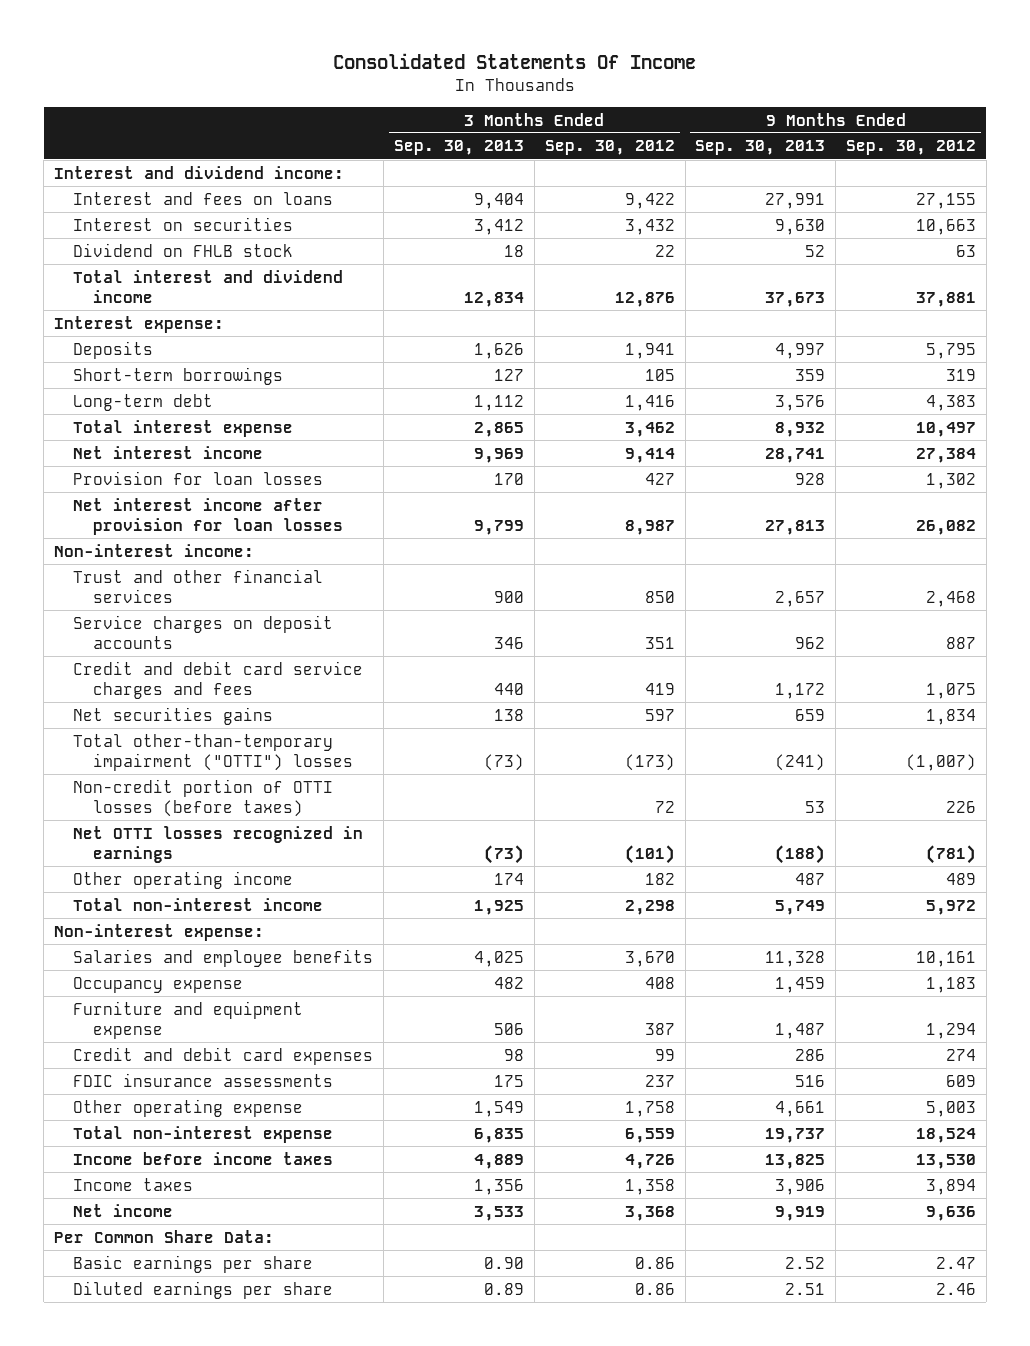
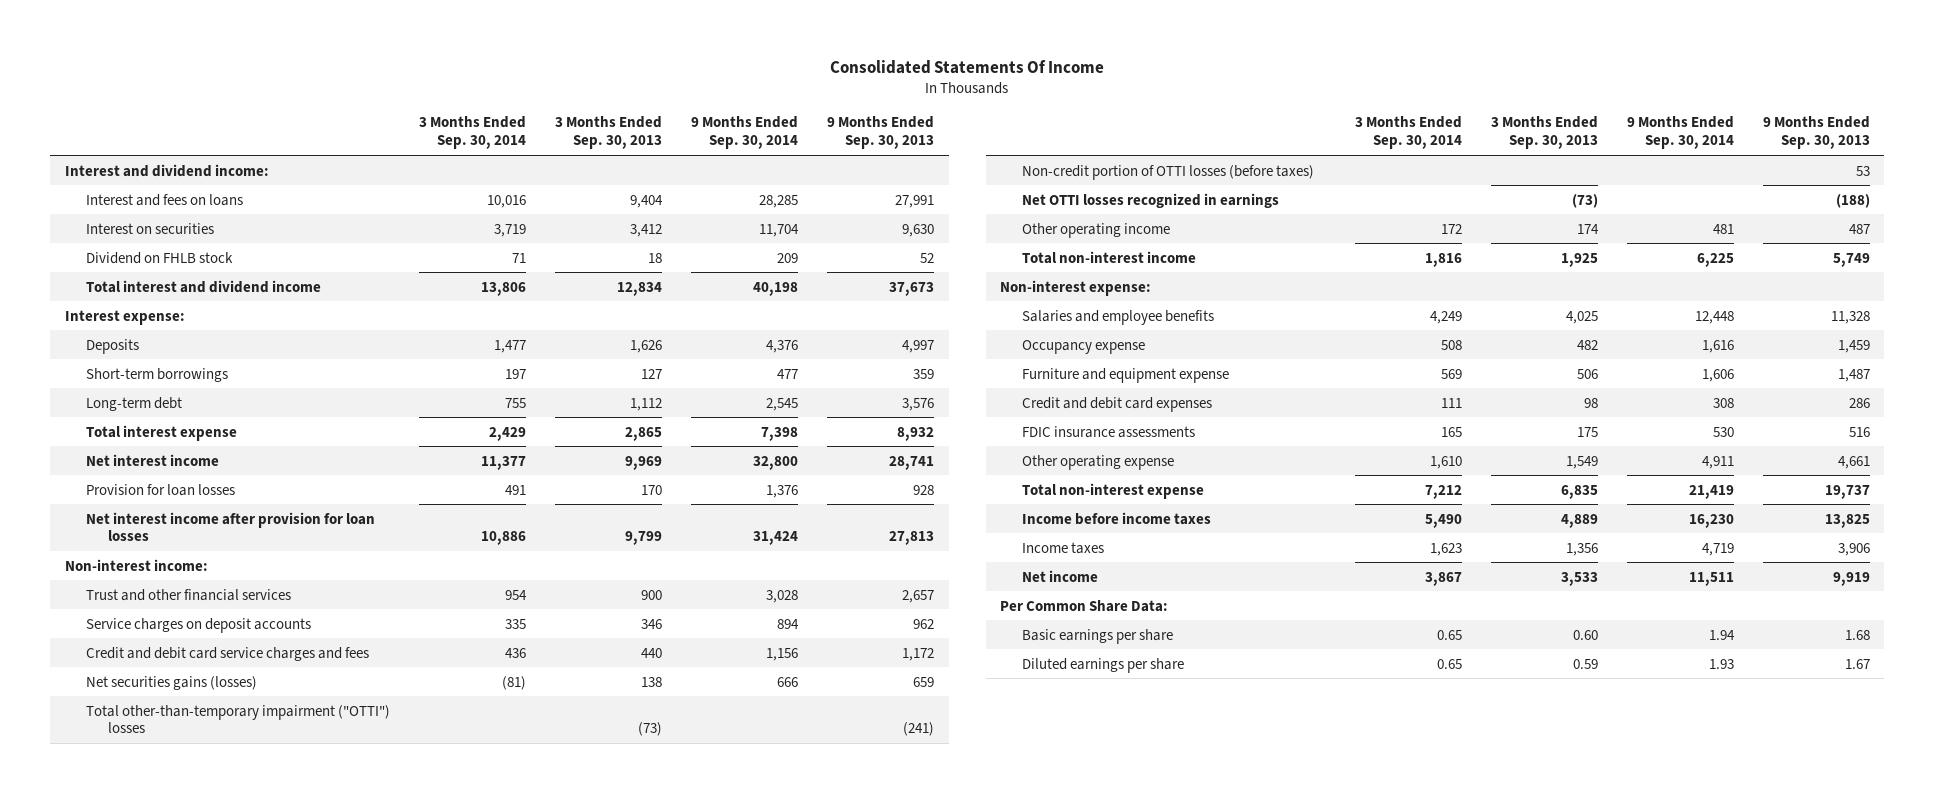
[544,140,675,156] Sep. 30, 2012 -> none
[846,140,977,156] Sep. 30, 2012 -> none
none -> [419,116,527,150] 3 Months Ended Sep. 30, 2014
none -> [691,116,799,150] 9 Months Ended Sep. 30, 2014
[73,706,274,725] Net securities gains -> [86,675,258,690] Net securities gains (losses)
[484,1256,525,1269] 0.90 -> [1572,629,1598,640] 0.60
[785,1256,826,1269] 2.52 -> [1844,629,1870,640] 1.68
[484,1282,525,1295] 0.89 -> [1572,658,1598,669] 0.59
[785,1282,826,1295] 2.51 -> [1844,658,1870,669] 1.67

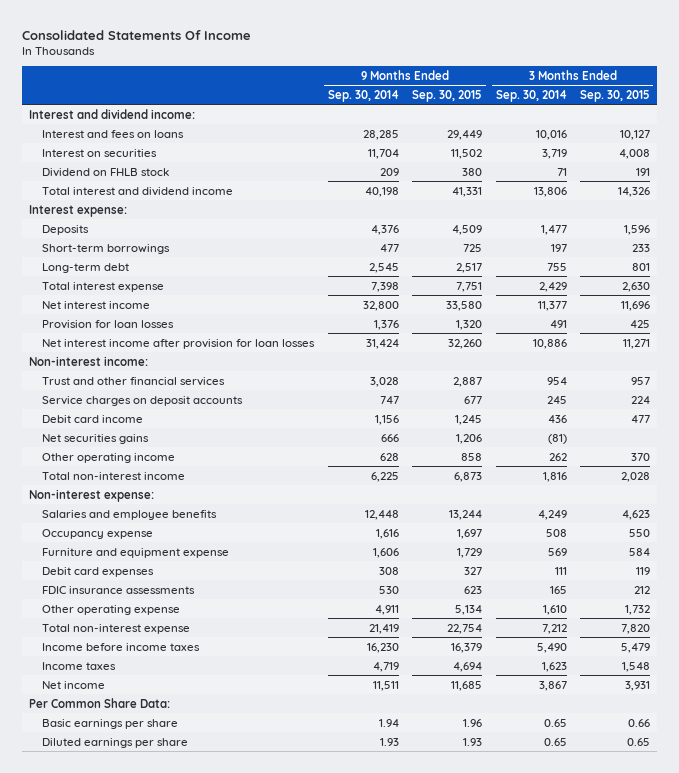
[555,116,663,150] 3 Months Ended Sep. 30, 2013 -> none
[827,116,935,150] 9 Months Ended Sep. 30, 2013 -> none
none -> [412,89,483,102] Sep. 30, 2015
none -> [580,89,651,102] Sep. 30, 2015
[86,704,391,734] Total other-than-temporary impairment ("OTTI") losses -> none
[1021,164,1314,180] Non-credit portion of OTTI losses (before taxes) -> none
[1021,192,1279,208] Net OTTI losses recognized in earnings -> none
[505,618,527,629] 335 -> [546,395,567,404] 245
[777,618,800,629] 894 -> [379,395,399,404] 747
[86,646,370,661] Credit and debit card service charges and fees -> [42,414,144,423] Debit card income
[86,675,258,690] Net securities gains (losses) -> [42,433,150,444] Net securities gains
[1440,223,1462,234] 172 -> [548,452,567,461] 262
[1712,223,1734,234] 481 -> [379,452,399,461] 628
[1021,396,1212,412] Credit and debit card expenses -> [42,566,155,577] Debit card expenses

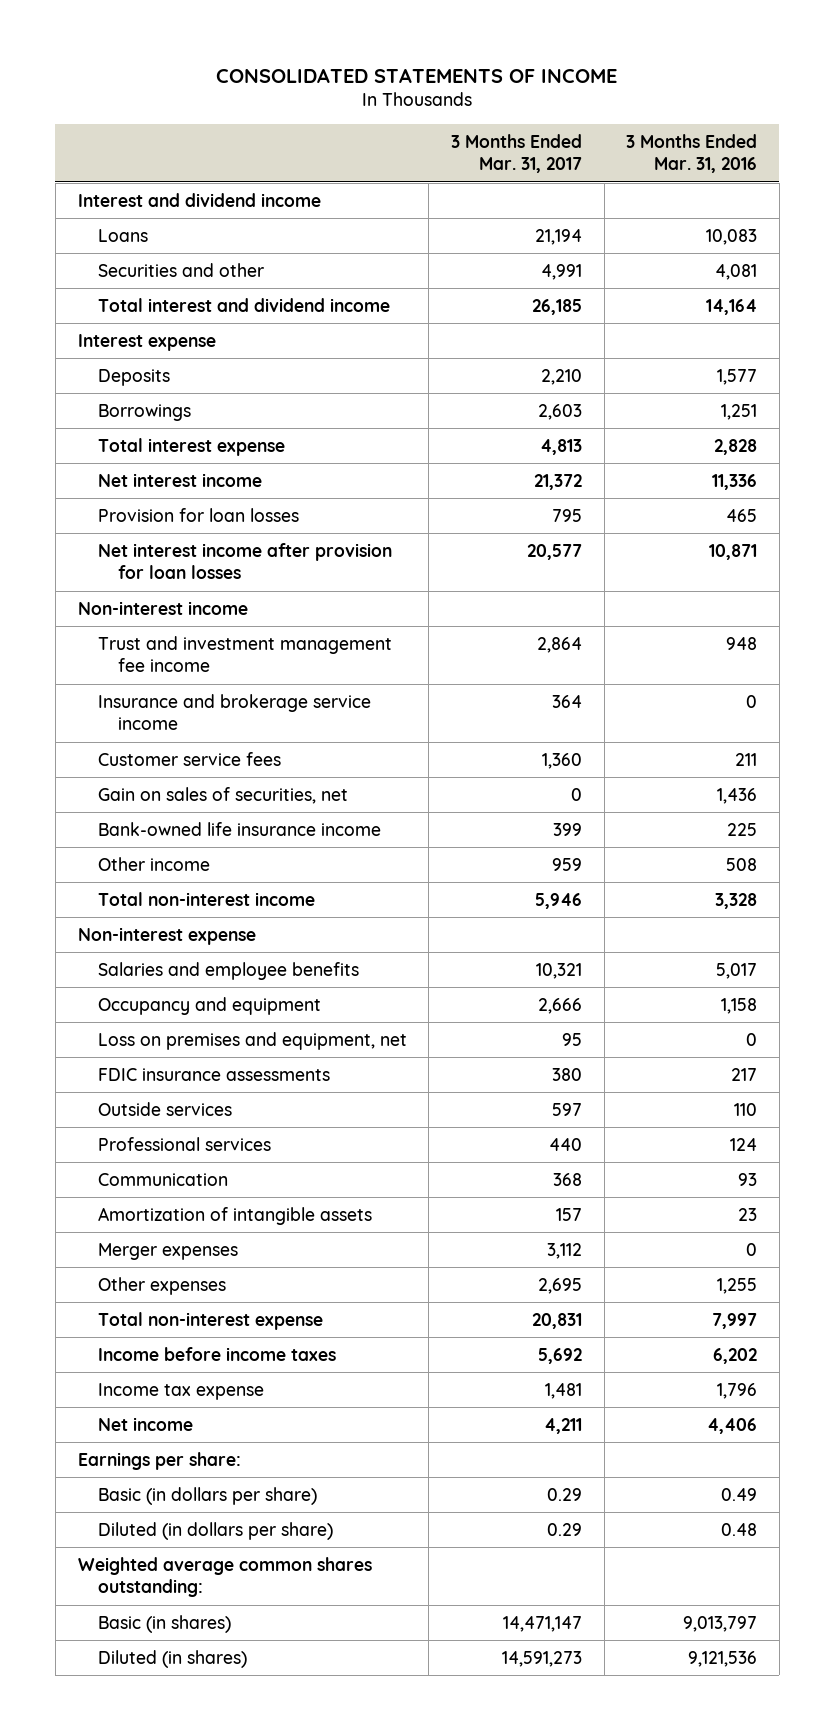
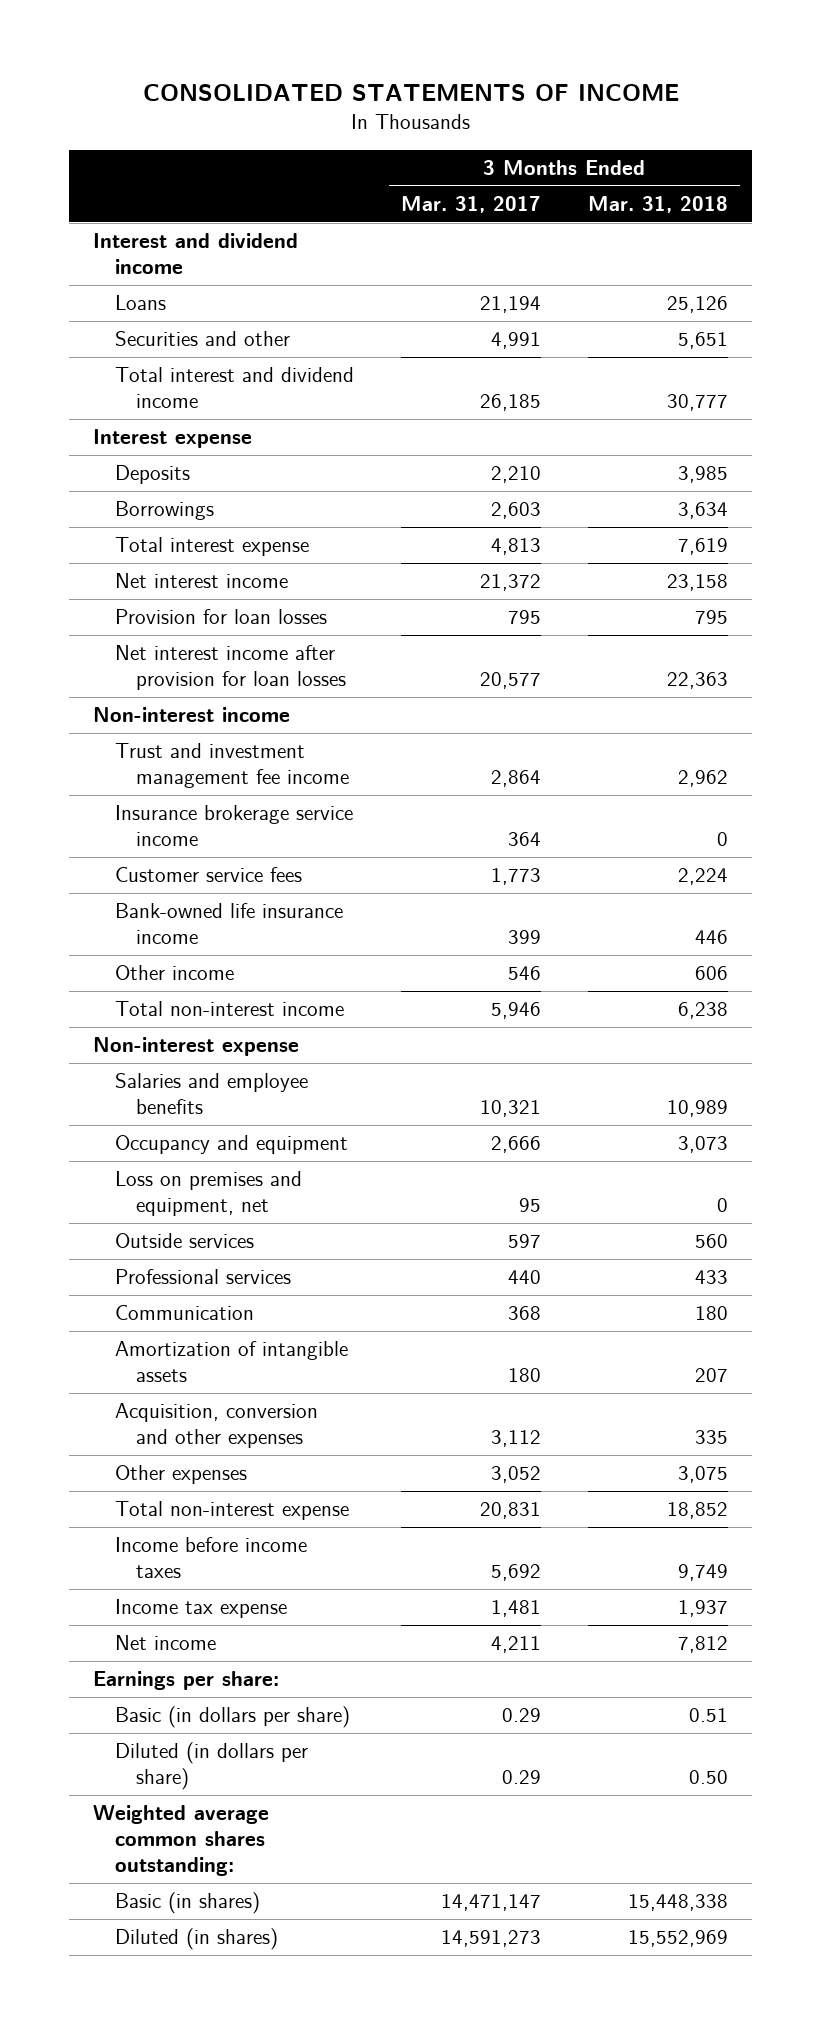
[626,133,758,174] 3 Months Ended Mar. 31, 2016 -> none
none -> [588,195,729,213] Mar. 31, 2018
[97,786,348,804] Gain on sales of securities, net -> none
[97,693,371,731] Insurance and brokerage service income -> [114,805,353,847] Insurance brokerage service income
[541,752,582,769] 1,360 -> [490,868,541,886] 1,773
[551,857,582,871] 959 -> [507,966,541,981] 546
[97,1067,330,1081] FDIC insurance assessments -> none
[555,1207,582,1221] 157 -> [507,1368,541,1383] 180
[97,1242,238,1260] Merger expenses -> [114,1403,318,1449] Acquisition, conversion and other expenses
[537,1277,582,1294] 2,695 -> [490,1466,541,1484] 3,052

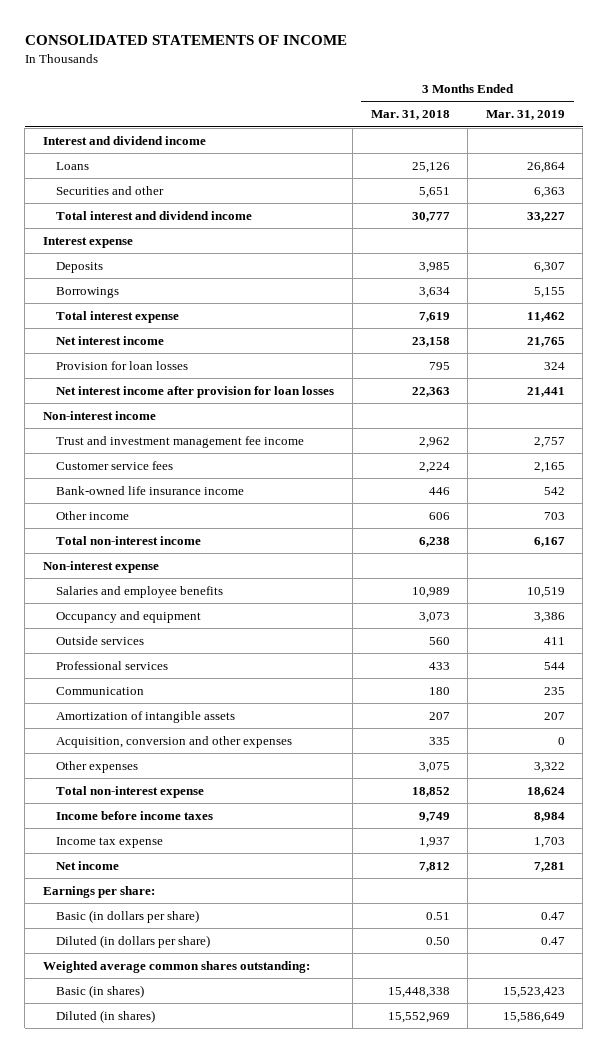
[400,195,541,213] Mar. 31, 2017 -> none
none -> [485,110,565,121] Mar. 31, 2019
[114,805,353,847] Insurance brokerage service income -> none
[114,1171,302,1217] Loss on premises and equipment, net -> none

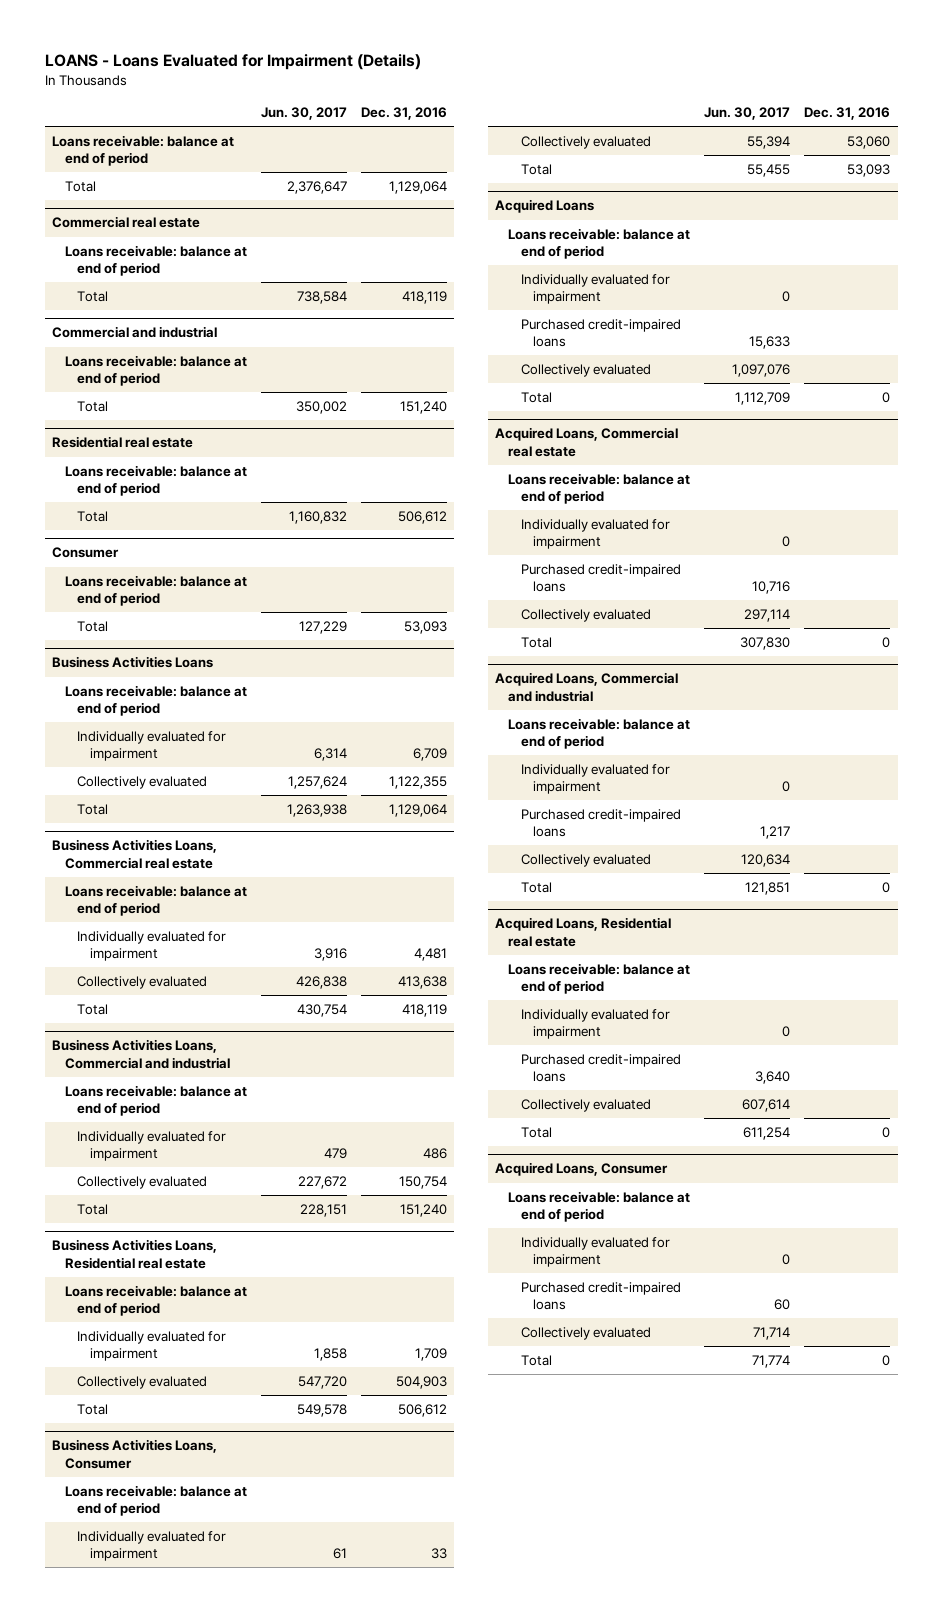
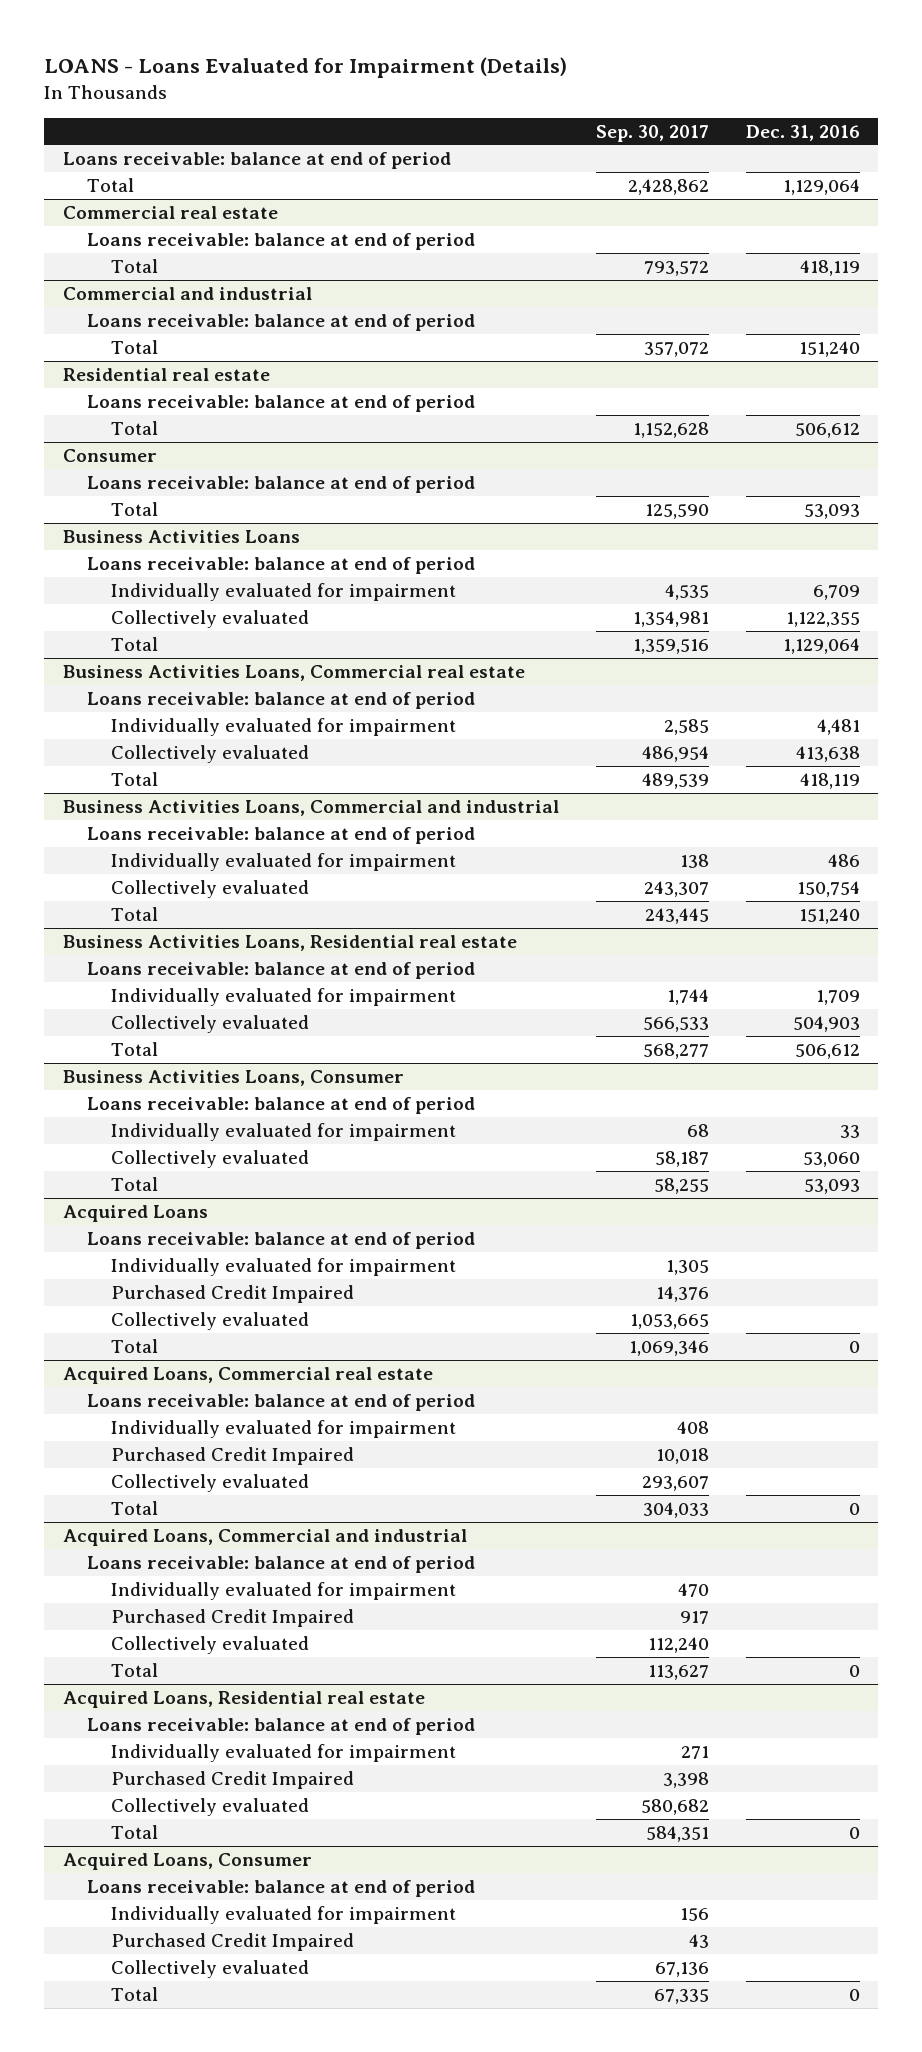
[260,107,347,121] Jun. 30, 2017 -> none
none -> [595,124,709,142] Sep. 30, 2017
[520,318,681,348] Purchased credit-impaired loans -> [111,1284,355,1303] Purchased Credit Impaired
[520,563,681,593] Purchased credit-impaired loans -> [111,1446,355,1465] Purchased Credit Impaired
[520,808,681,838] Purchased credit-impaired loans -> [111,1608,355,1627] Purchased Credit Impaired
[520,1053,681,1083] Purchased credit-impaired loans -> [111,1770,355,1789] Purchased Credit Impaired
[520,1281,681,1311] Purchased credit-impaired loans -> [111,1932,355,1951] Purchased Credit Impaired

